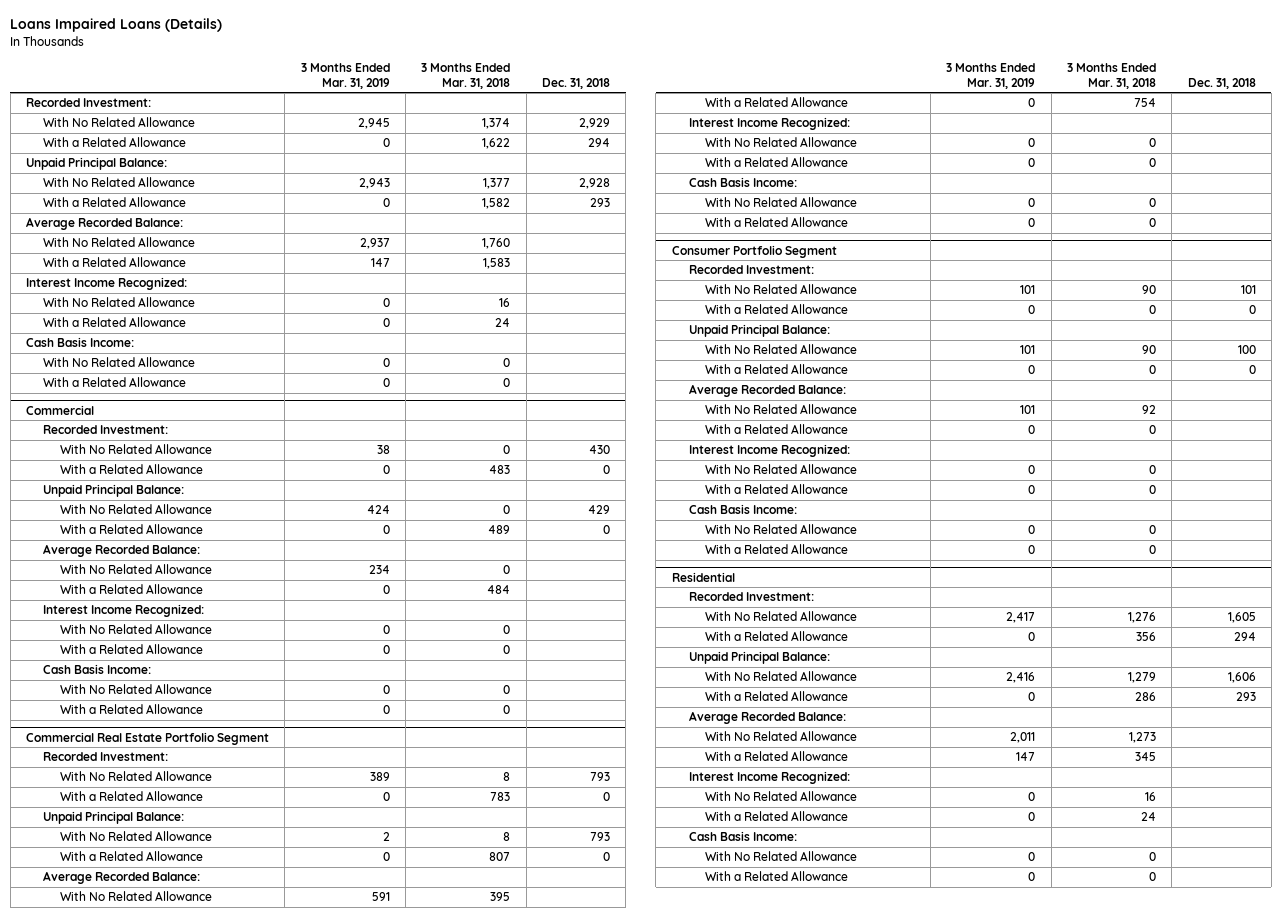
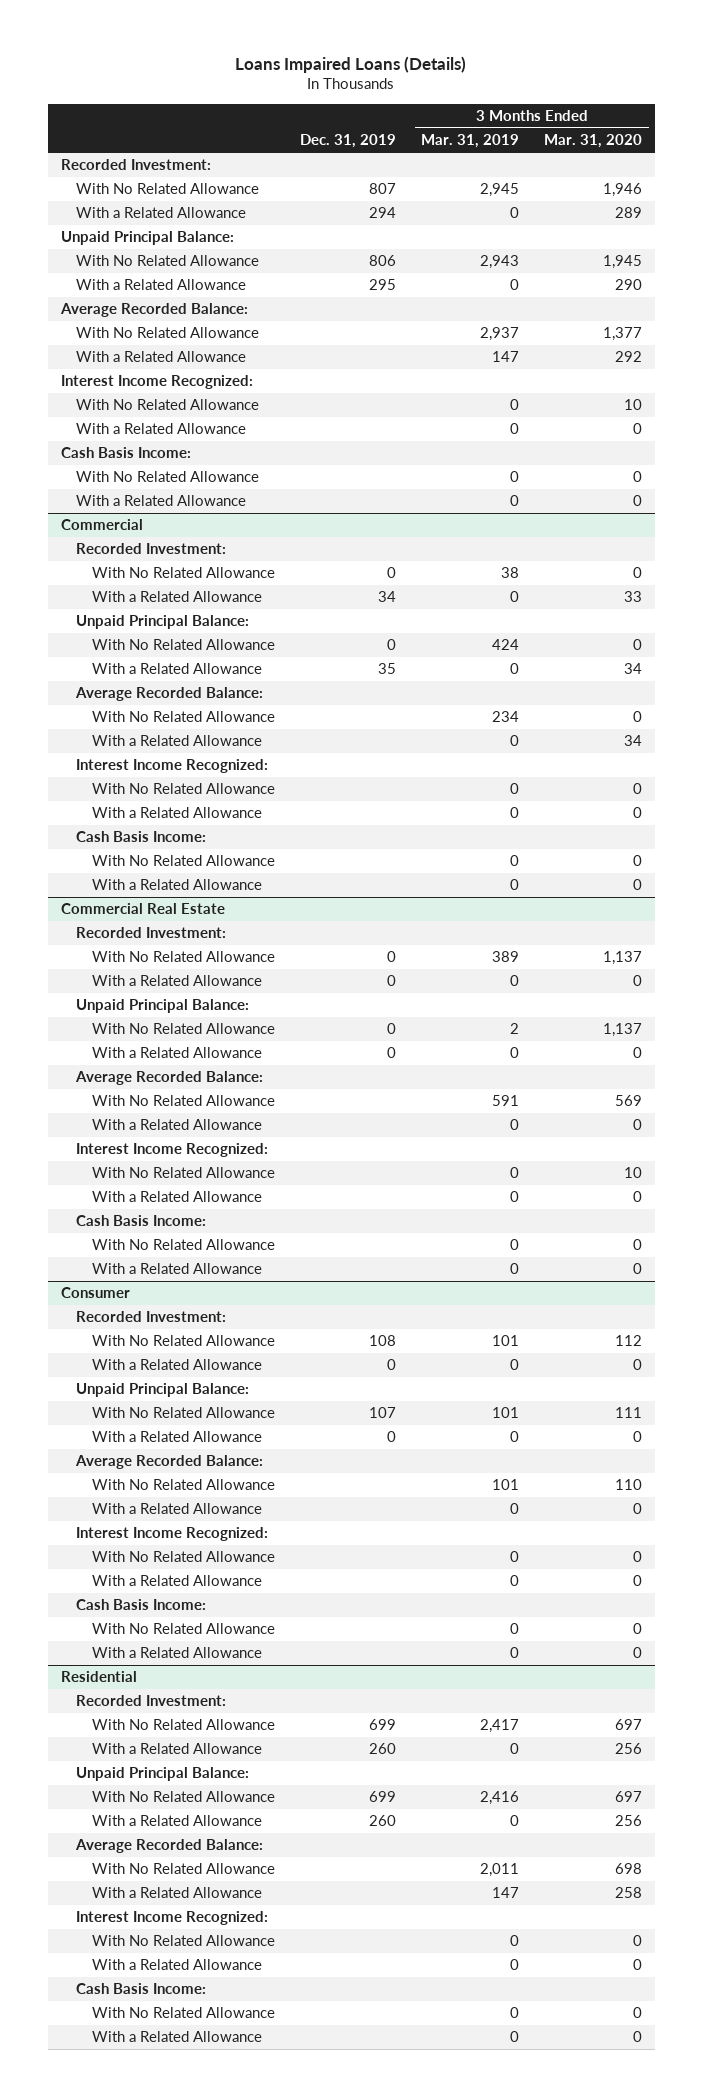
[421,62,511,89] 3 Months Ended Mar. 31, 2018 -> none
[541,77,610,89] Dec. 31, 2018 -> none
none -> [300,134,397,149] Dec. 31, 2019
none -> [544,134,643,149] Mar. 31, 2020
[26,731,270,745] Commercial Real Estate Portfolio Segment -> [60,903,225,915] Commercial Real Estate
[671,244,837,258] Consumer Portfolio Segment -> [60,1287,130,1299] Consumer

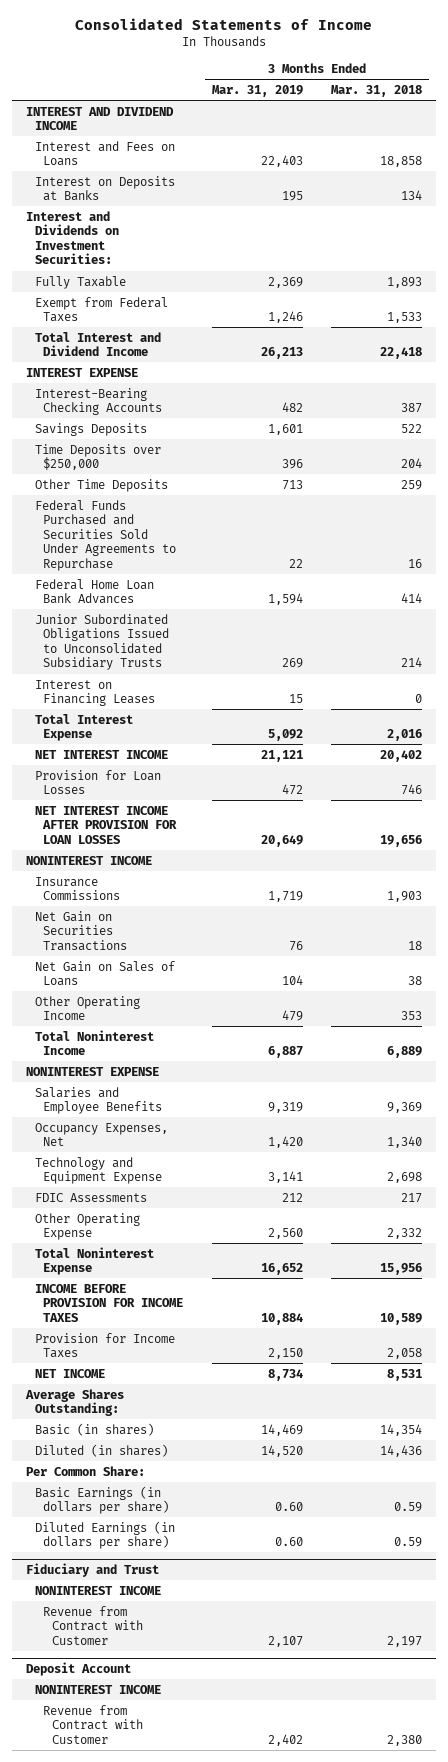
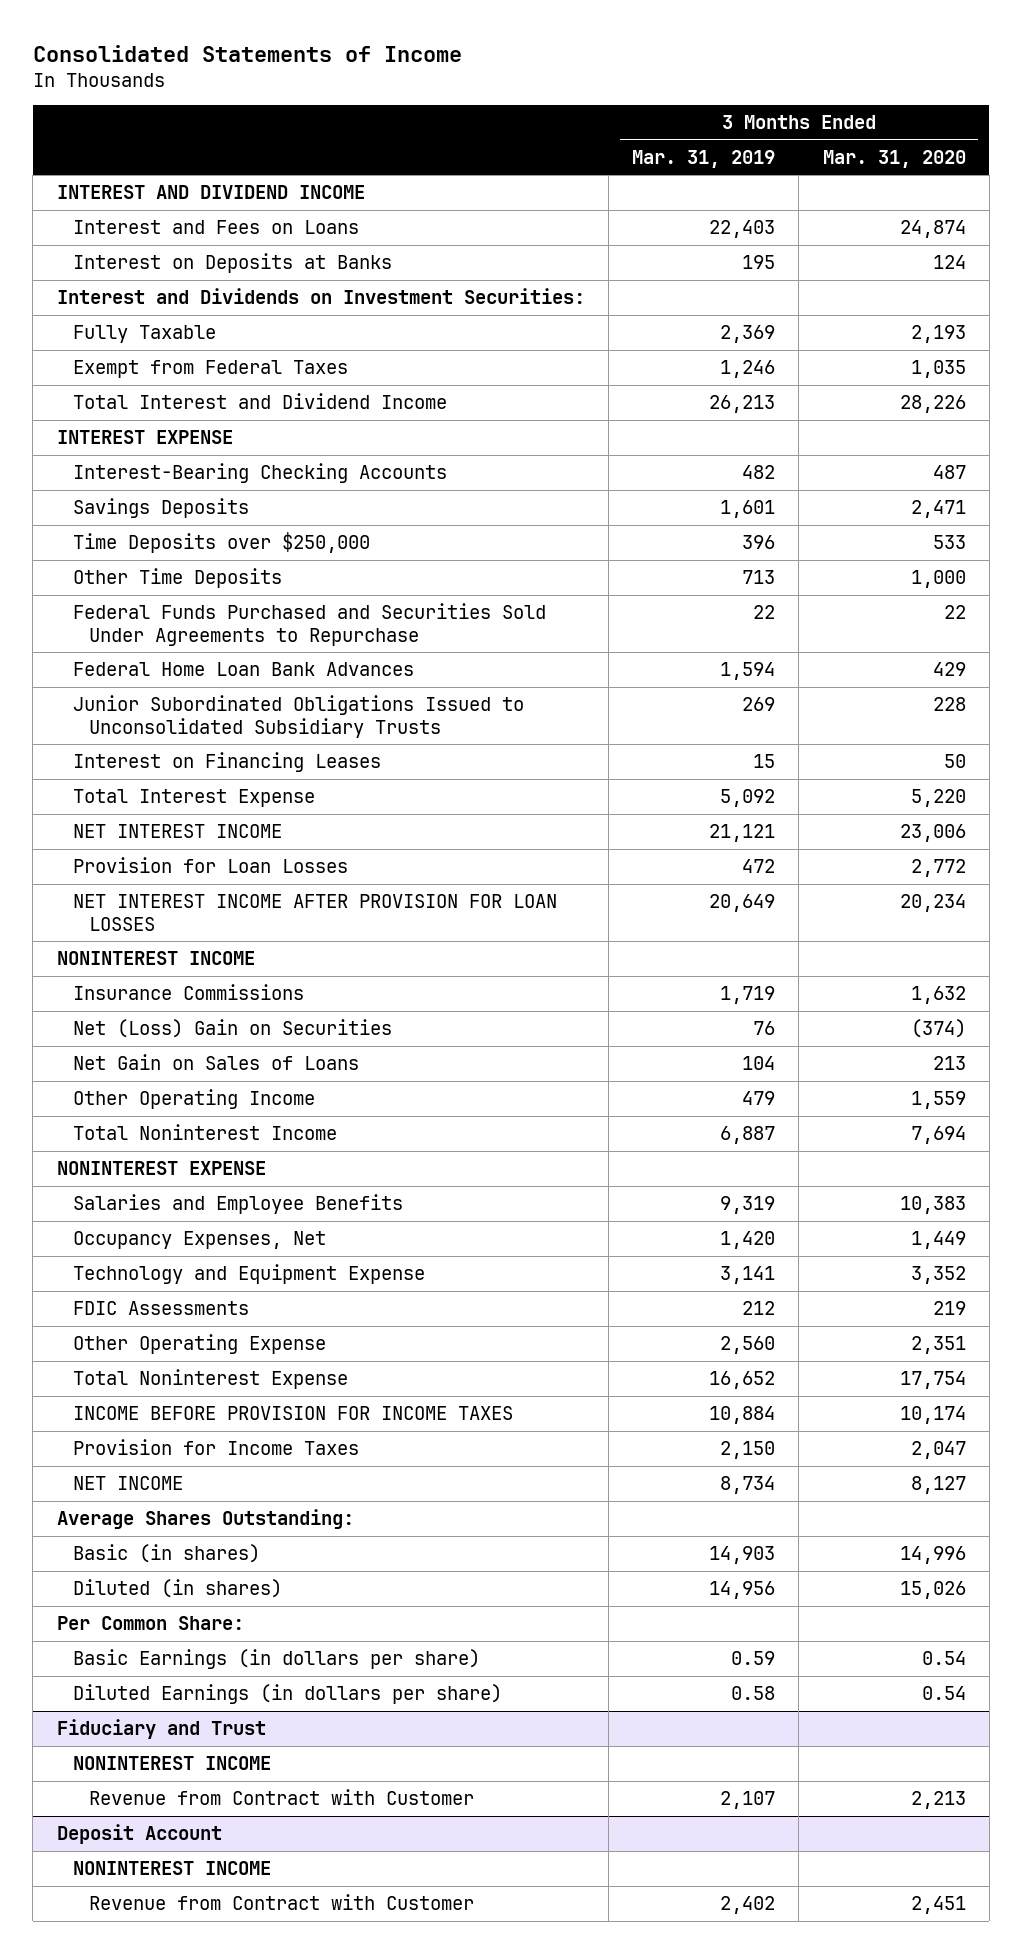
[330,85,422,98] Mar. 31, 2018 -> none
none -> [822,149,966,168] Mar. 31, 2020
[34,910,128,951] Net Gain on Securities Transactions -> [72,1019,392,1039] Net (Loss) Gain on Securities
[260,1423,303,1436] 14,469 -> [709,1546,776,1565] 14,903
[260,1444,303,1457] 14,520 -> [709,1581,776,1600] 14,956
[274,1502,303,1512] 0.60 -> [731,1651,776,1666] 0.59
[274,1537,303,1547] 0.60 -> [731,1686,776,1701] 0.58

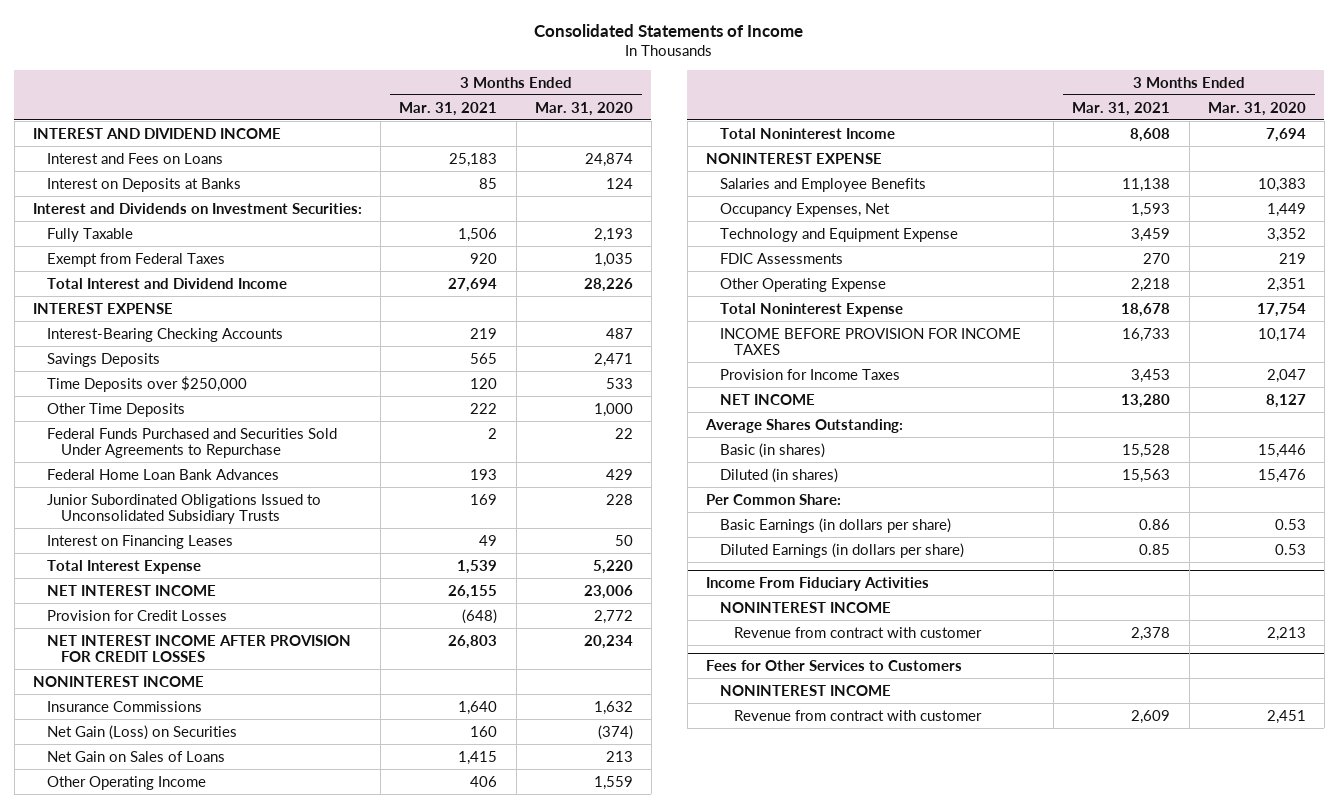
[632,149,776,168] Mar. 31, 2019 -> none
none -> [399,101,498,116] Mar. 31, 2021
[72,857,348,874] Provision for Loan Losses -> [46,609,227,621] Provision for Credit Losses
[72,894,557,931] NET INTEREST INCOME AFTER PROVISION FOR LOAN LOSSES -> [46,634,351,663] NET INTEREST INCOME AFTER PROVISION FOR CREDIT LOSSES
[72,1019,392,1039] Net (Loss) Gain on Securities -> [46,724,237,740] Net Gain (Loss) on Securities
[899,1546,966,1565] 14,996 -> [1257,443,1306,458] 15,446
[899,1581,966,1600] 15,026 -> [1257,468,1306,483] 15,476
[921,1651,966,1666] 0.54 -> [1274,518,1306,530] 0.53
[921,1686,966,1701] 0.54 -> [1274,543,1306,555] 0.53
[56,1719,266,1740] Fiduciary and Trust -> [705,576,929,591] Income From Fiduciary Activities
[89,1789,475,1806] Revenue from Contract with Customer -> [733,626,982,638] Revenue from contract with customer
[56,1824,222,1845] Deposit Account -> [705,659,962,671] Fees for Other Services to Customers
[89,1894,475,1911] Revenue from Contract with Customer -> [733,709,982,721] Revenue from contract with customer

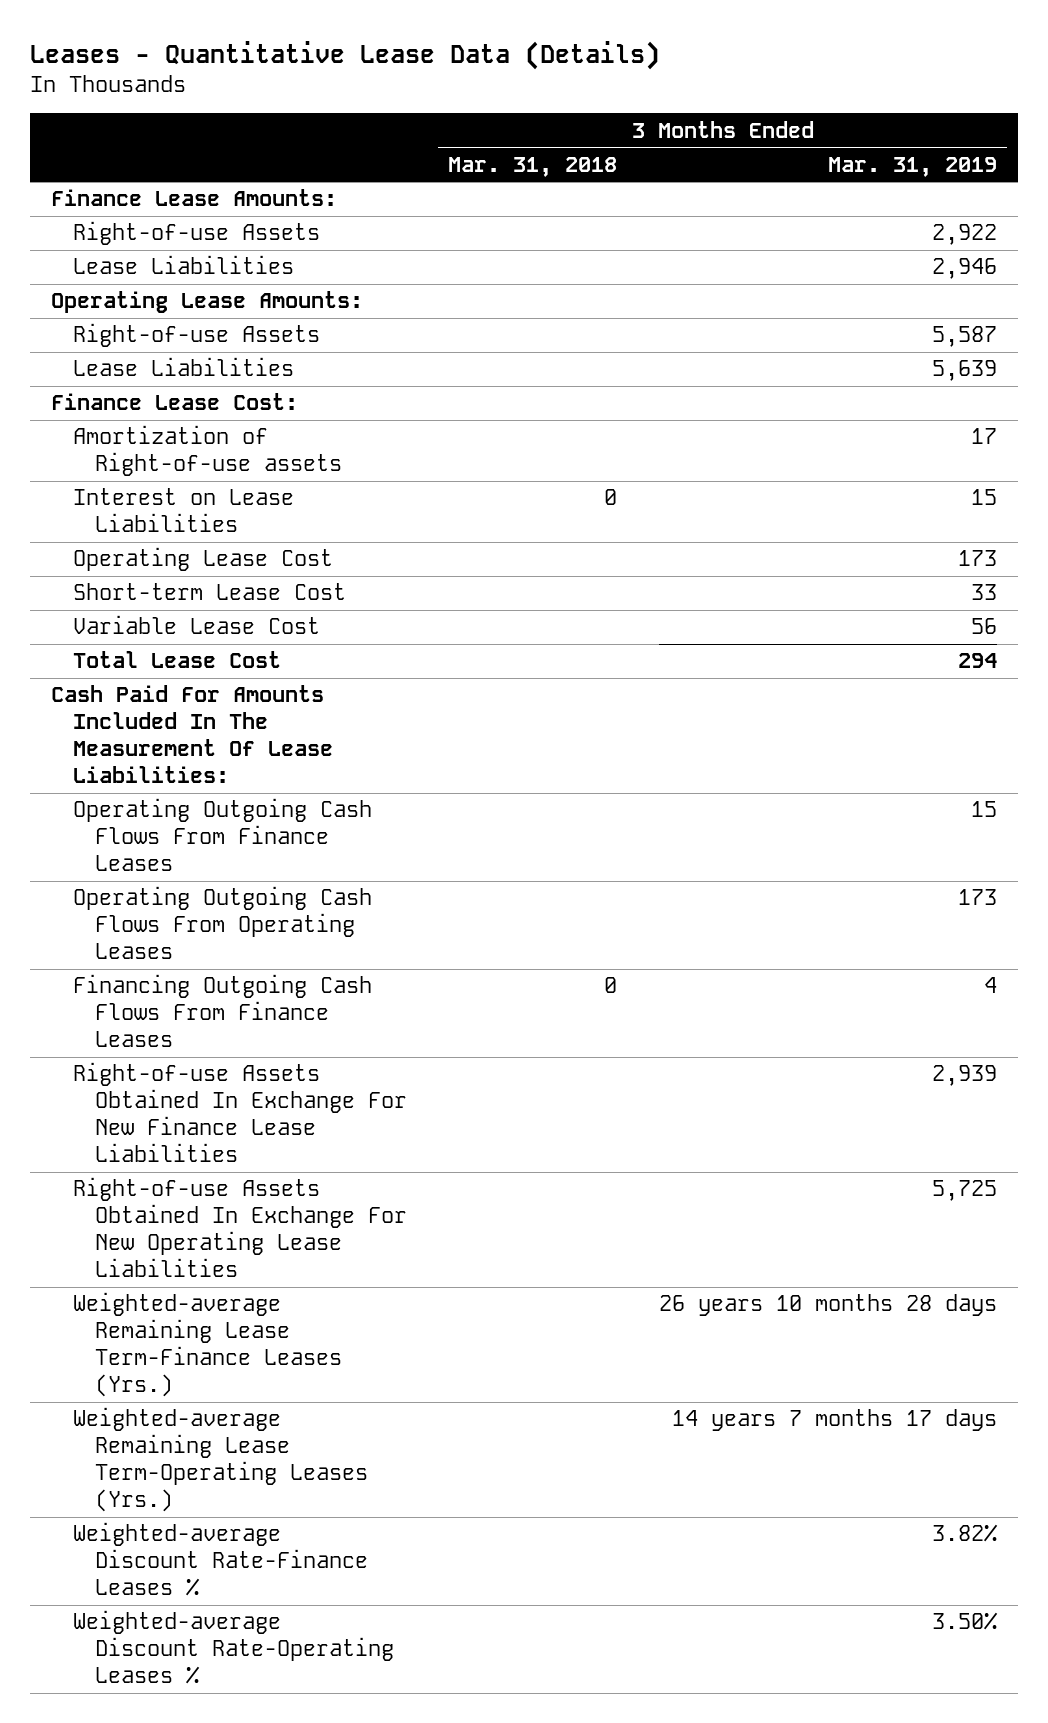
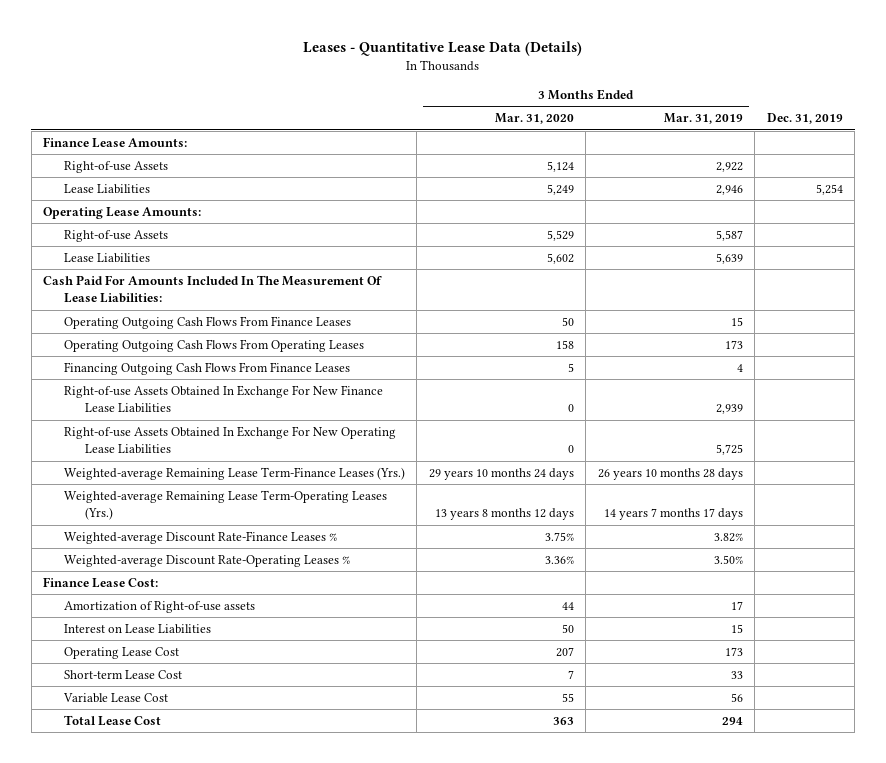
[448,156,618,177] Mar. 31, 2018 -> none
none -> [494,113,574,125] Mar. 31, 2020
none -> [766,113,843,125] Dec. 31, 2019
[51,393,299,411] Finance Lease Cost: -> [43,577,159,589] Finance Lease Cost:
[73,425,342,477] Amortization of Right-of-use assets -> [63,601,255,614] Amortization of Right-of-use assets
[73,488,295,533] Interest on Lease Liabilities -> [63,624,211,635] Interest on Lease Liabilities
[73,547,334,572] Operating Lease Cost -> [63,647,179,660] Operating Lease Cost
[73,583,347,601] Short-term Lease Cost -> [63,670,182,680] Short-term Lease Cost
[73,615,321,635] Variable Lease Cost -> [62,693,168,704] Variable Lease Cost
[73,651,282,669] Total Lease Cost -> [63,715,161,727] Total Lease Cost

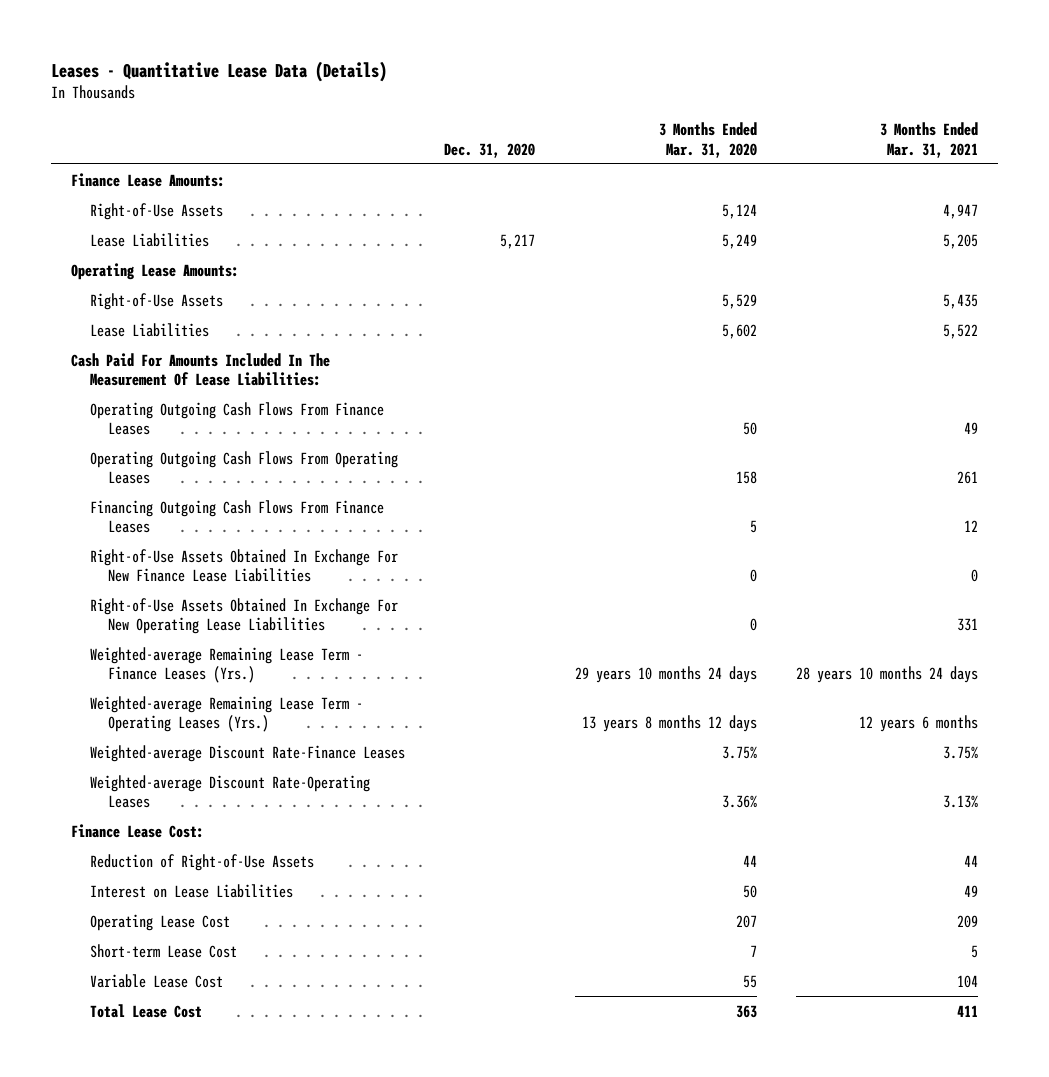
[663,113,743,125] Mar. 31, 2019 -> none
[766,113,843,125] Dec. 31, 2019 -> none
none -> [444,142,536,158] Dec. 31, 2020
none -> [880,122,979,158] 3 Months Ended Mar. 31, 2021
[63,161,168,174] Right-of-use Assets -> [89,202,223,220] Right-of-Use Assets
[63,230,168,243] Right-of-use Assets -> [89,292,223,310] Right-of-Use Assets
[63,385,383,414] Right-of-use Assets Obtained In Exchange For New Finance Lease Liabilities -> [89,548,398,582] Right-of-Use Assets Obtained In Exchange For New Finance Lease Liabilities
[63,426,396,455] Right-of-use Assets Obtained In Exchange For New Operating Lease Liabilities -> [89,597,398,634] Right-of-Use Assets Obtained In Exchange For New Operating Lease Liabilities
[63,467,405,481] Weighted-average Remaining Lease Term-Finance Leases (Yrs.) -> [89,646,363,683] Weighted-average Remaining Lease Term - Finance Leases (Yrs.)
[63,490,387,521] Weighted-average Remaining Lease Term-Operating Leases (Yrs.) -> [89,695,363,732] Weighted-average Remaining Lease Term - Operating Leases (Yrs.)
[63,531,337,545] Weighted-average Discount Rate-Finance Leases % -> [89,744,405,762] Weighted-average Discount Rate-Finance Leases
[63,555,350,568] Weighted-average Discount Rate-Operating Leases % -> [89,774,370,808] Weighted-average Discount Rate-Operating Leases
[63,601,255,614] Amortization of Right-of-use assets -> [89,853,314,871] Reduction of Right-of-Use Assets

